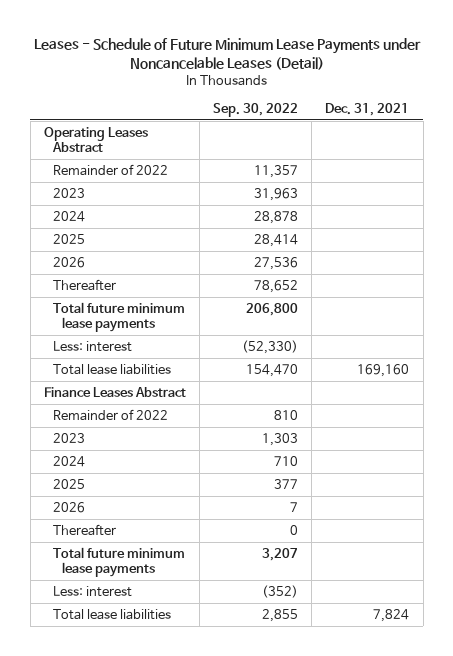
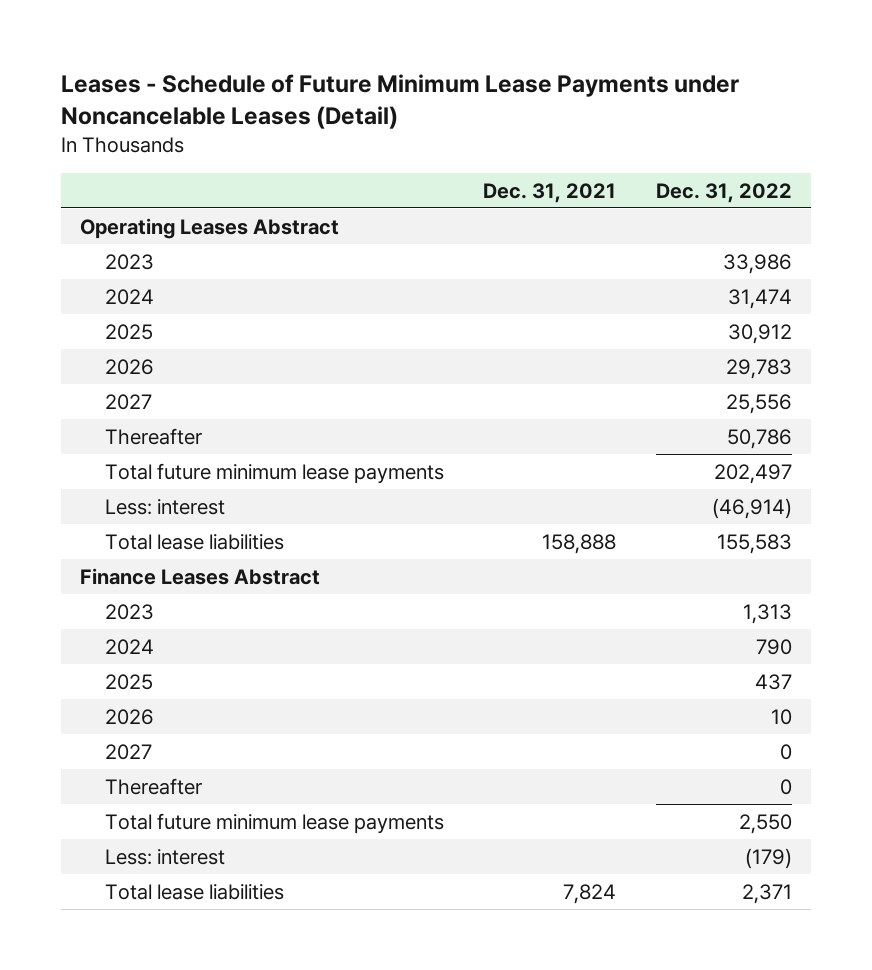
[213,102,299,117] Sep. 30, 2022 -> none
none -> [655,182,792,203] Dec. 31, 2022
[53,163,169,176] Remainder of 2022 -> none
none -> [105,393,153,410] 2027
[357,363,410,377] 169,160 -> [542,533,617,554] 158,888
[53,408,169,421] Remainder of 2022 -> none
none -> [105,743,153,760] 2027

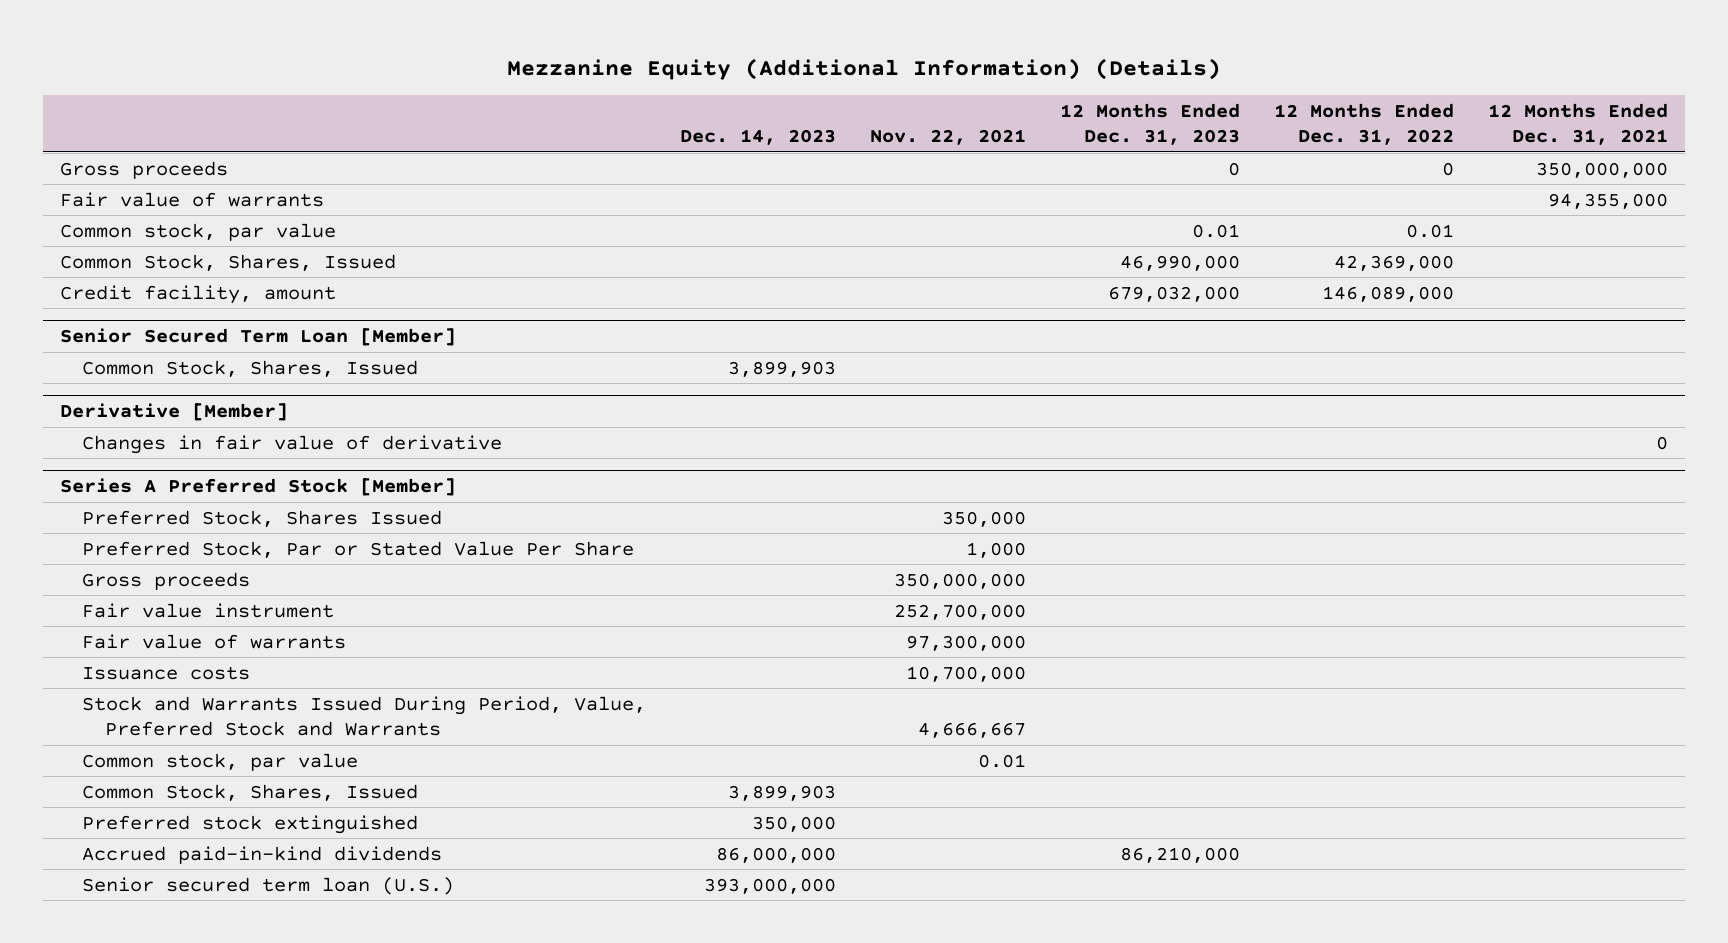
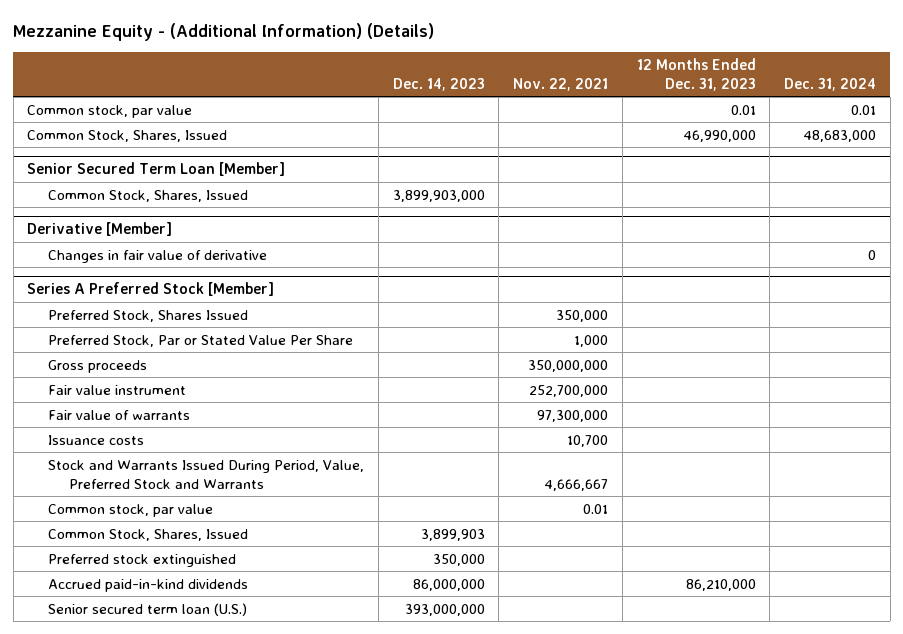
[507,57,1222,80] Mezzanine Equity (Additional Information) (Details) -> [13,22,435,41] Mezzanine Equity - (Additional Information) (Details)
[1274,102,1455,146] 12 Months Ended Dec. 31, 2022 -> none
[1488,102,1669,146] 12 Months Ended Dec. 31, 2021 -> none
none -> [784,78,877,92] Dec. 31, 2024
[59,160,228,179] Gross proceeds -> none
[59,191,324,207] Fair value of warrants -> none
[59,284,336,304] Credit facility, amount -> none
[728,360,837,377] 3,899,903 -> [392,189,485,202] 3,899,903,000
[906,665,1027,682] 10,700,000 -> [567,434,609,447] 10,700

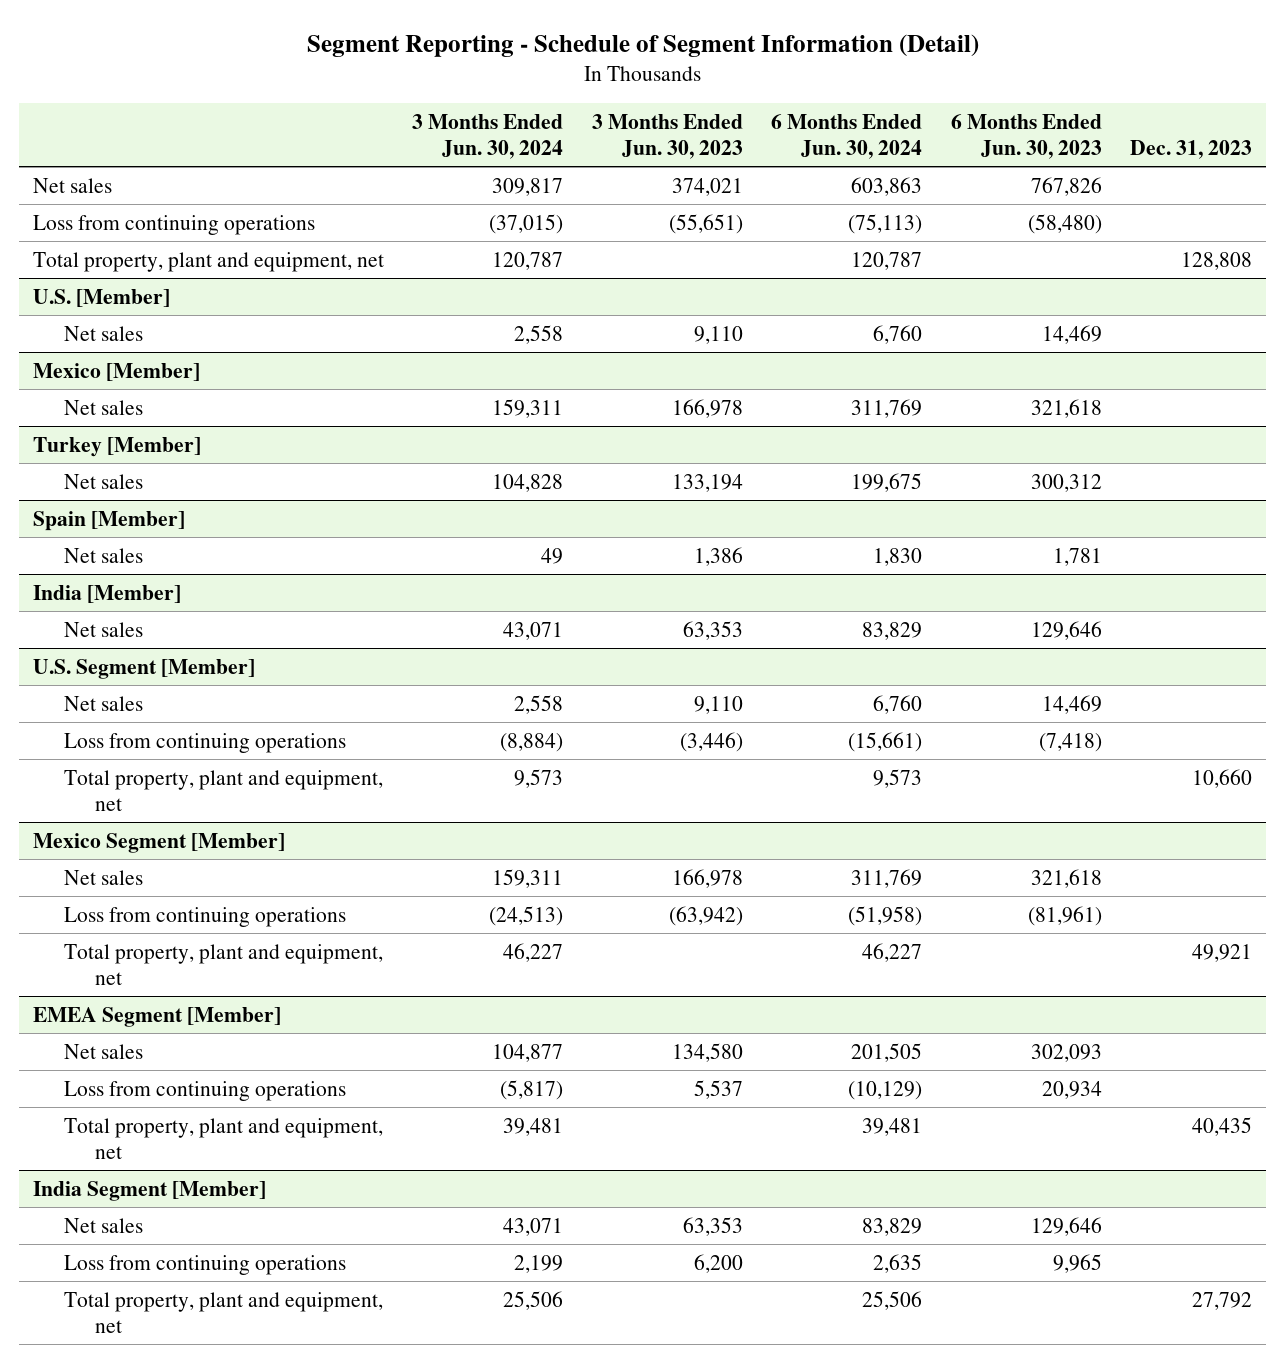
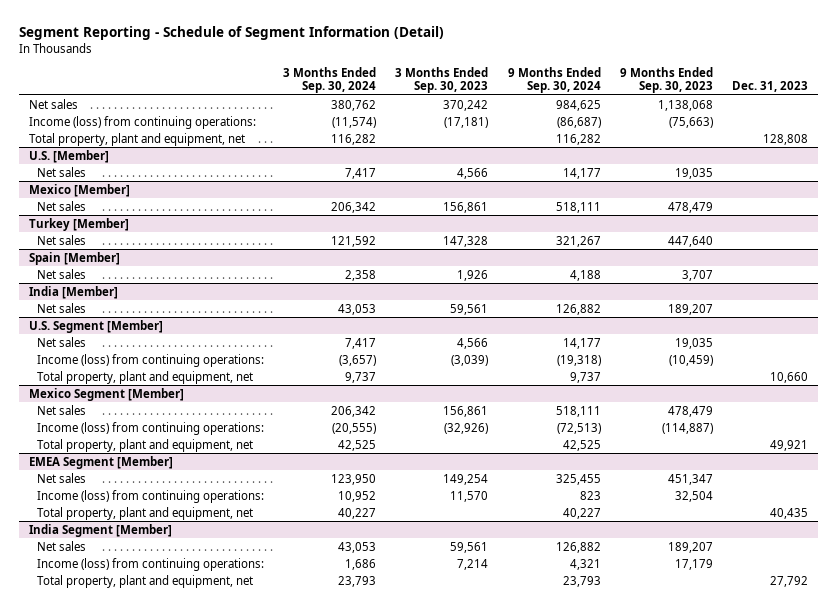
[412,113,564,159] 3 Months Ended Jun. 30, 2024 -> none
[591,113,743,159] 3 Months Ended Jun. 30, 2023 -> none
[771,113,923,159] 6 Months Ended Jun. 30, 2024 -> none
[950,113,1102,159] 6 Months Ended Jun. 30, 2023 -> none
none -> [283,66,377,94] 3 Months Ended Sep. 30, 2024
none -> [395,66,489,94] 3 Months Ended Sep. 30, 2023
none -> [507,66,601,94] 9 Months Ended Sep. 30, 2024
none -> [619,66,713,94] 9 Months Ended Sep. 30, 2023
[33,214,316,235] Loss from continuing operations -> [28,115,256,129] Income (loss) from continuing operations:
[64,732,347,753] Loss from continuing operations -> [36,353,264,367] Income (loss) from continuing operations:
[64,906,347,927] Loss from continuing operations -> [36,421,264,435] Income (loss) from continuing operations:
[64,1080,347,1101] Loss from continuing operations -> [36,489,264,503] Income (loss) from continuing operations:
[64,1254,347,1275] Loss from continuing operations -> [36,557,264,571] Income (loss) from continuing operations:

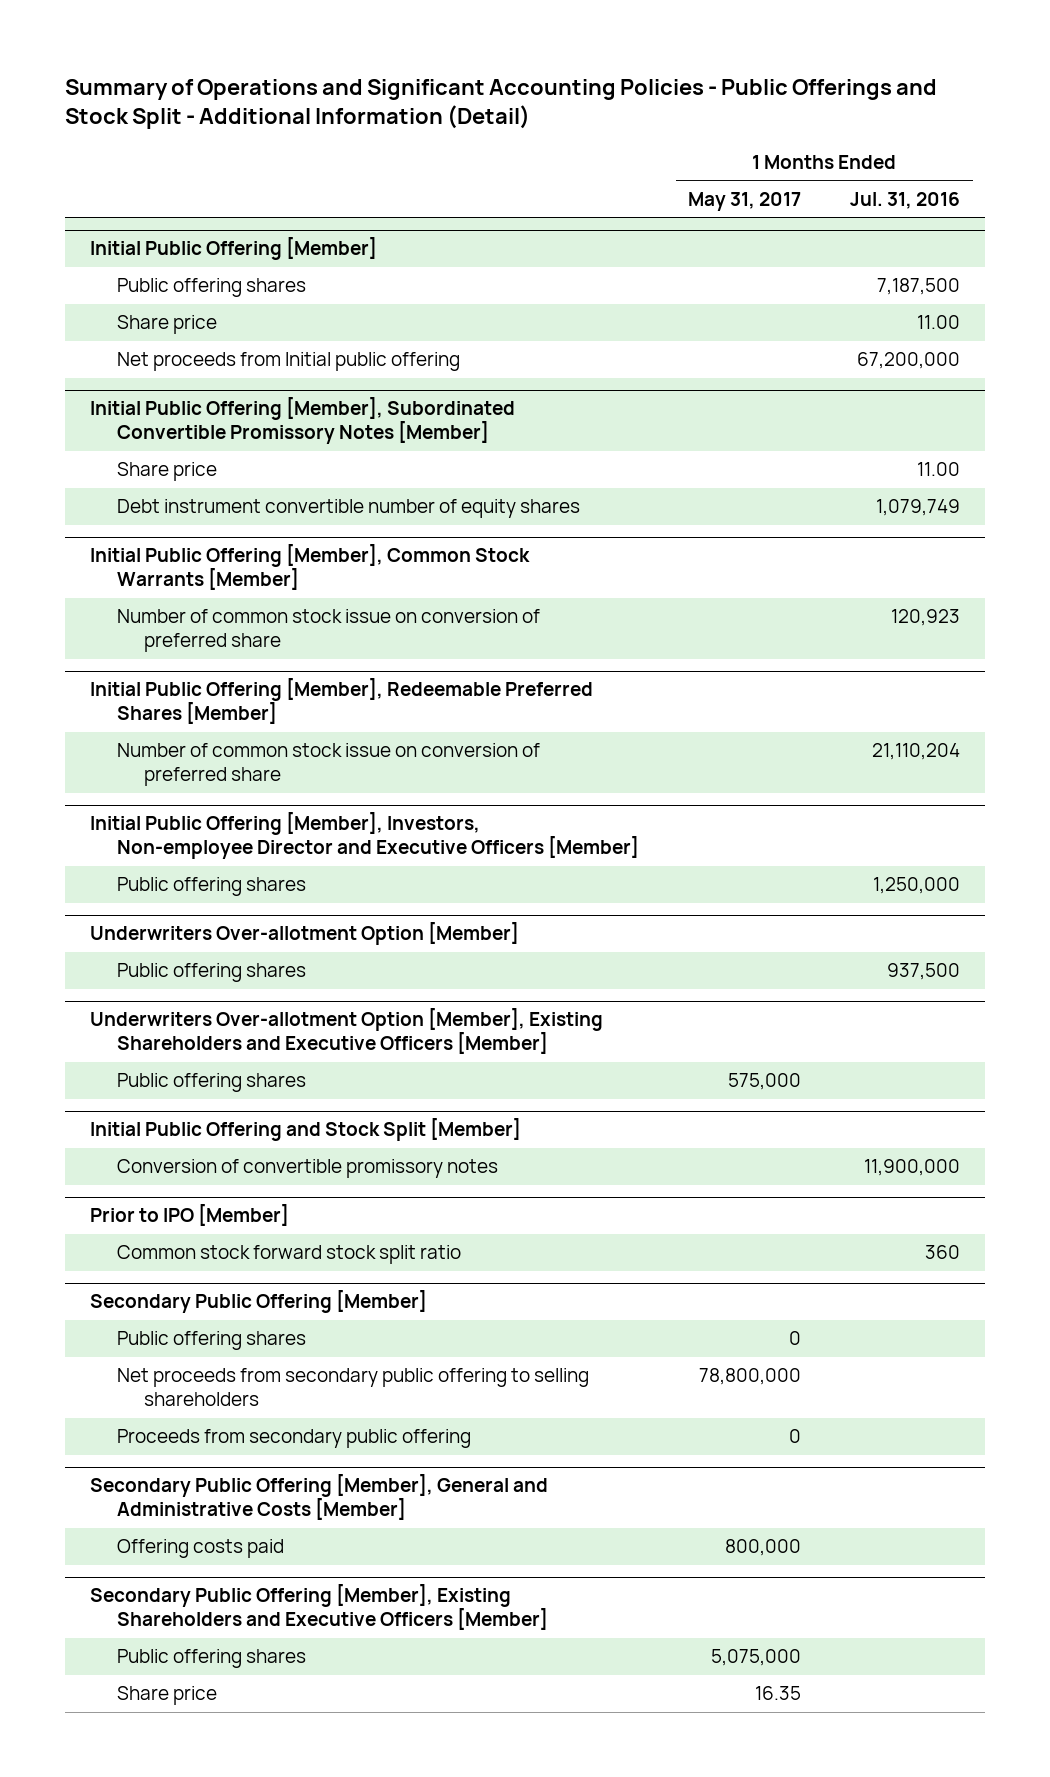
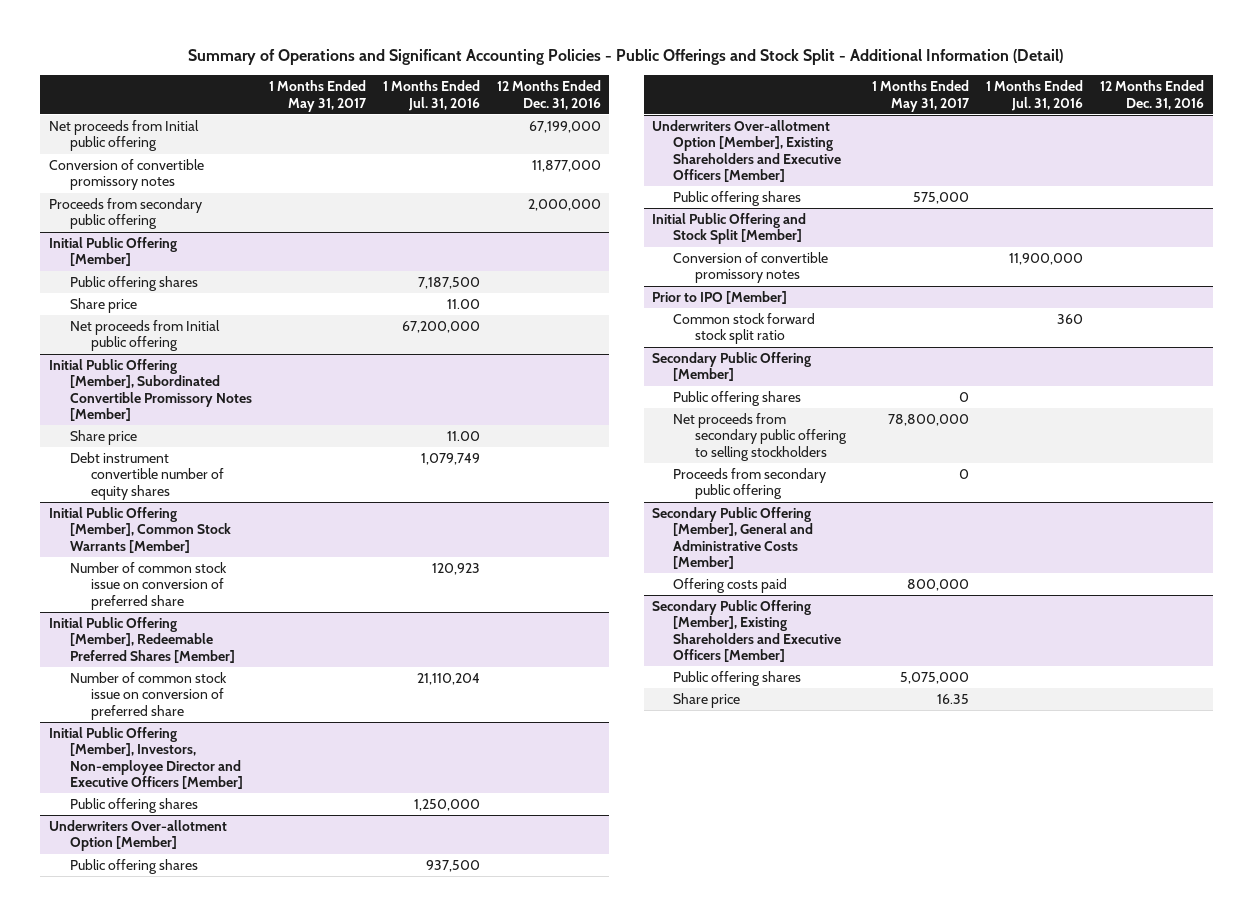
none -> [496,80,601,110] 12 Months Ended Dec. 31, 2016
none -> [48,119,199,152] Net proceeds from Initial public offering
none -> [48,158,204,191] Conversion of convertible promissory notes
none -> [48,197,202,230] Proceeds from secondary public offering
[116,1368,589,1407] Net proceeds from secondary public offering to selling shareholders -> [673,412,847,461] Net proceeds from secondary public offering to selling stockholders

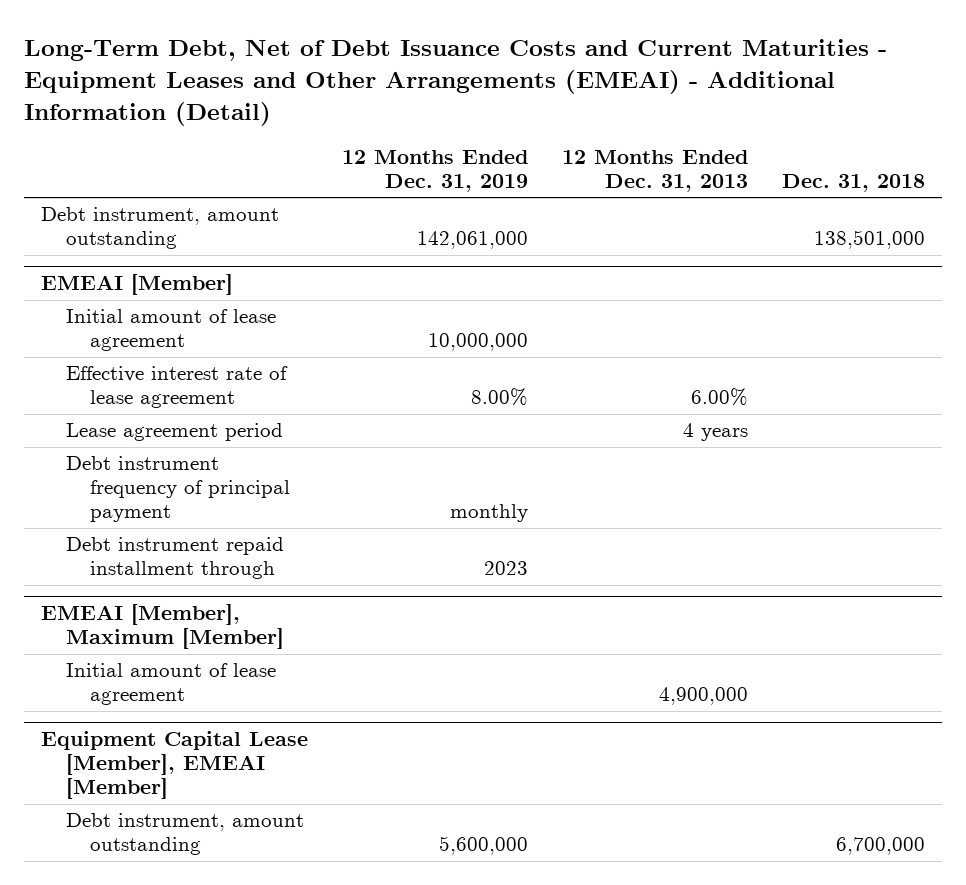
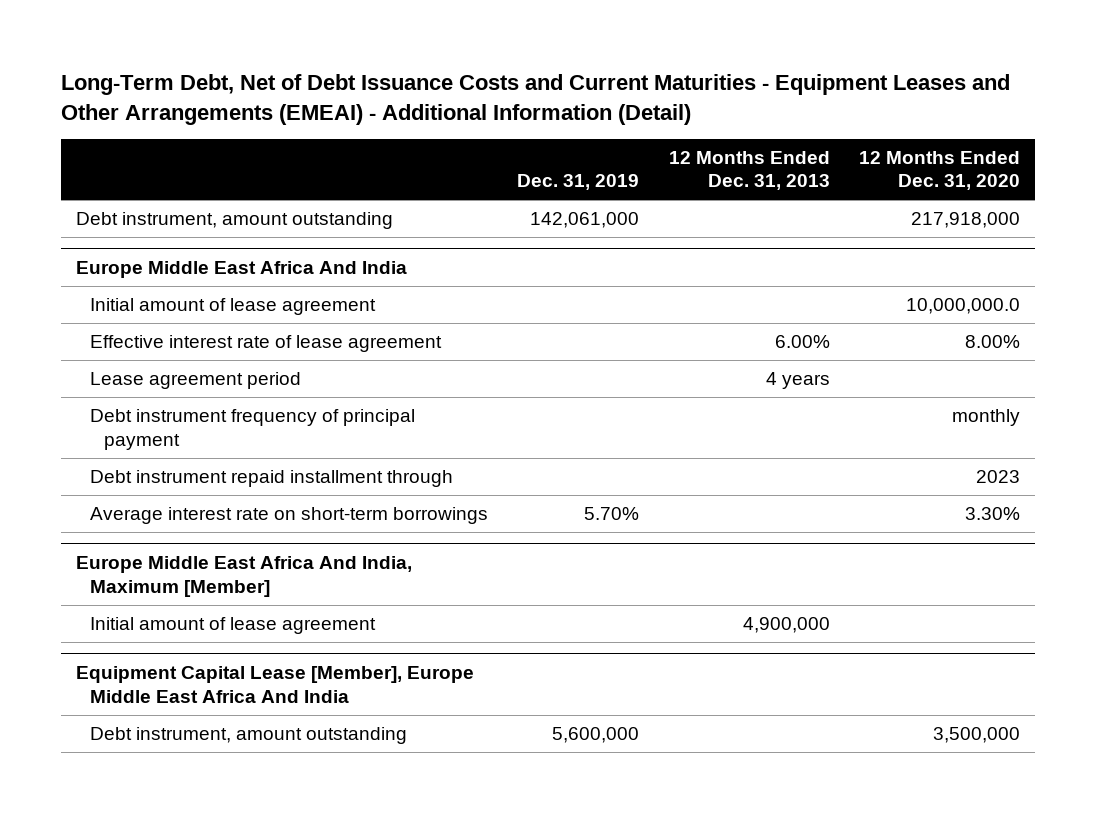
[341,149,528,192] 12 Months Ended Dec. 31, 2019 -> none
[781,173,925,192] Dec. 31, 2018 -> none
none -> [517,174,640,191] Dec. 31, 2019
none -> [859,150,1021,191] 12 Months Ended Dec. 31, 2020
[40,274,233,296] EMEAI [Member] -> [75,260,407,278] Europe Middle East Africa And India
none -> [89,507,488,525] Average interest rate on short-term borrowings
[40,604,284,650] EMEAI [Member], Maximum [Member] -> [75,555,412,597] Europe Middle East Africa And India, Maximum [Member]
[40,731,308,800] Equipment Capital Lease [Member], EMEAI [Member] -> none
[65,813,304,856] Debt instrument, amount outstanding -> none
none -> [75,665,474,703] Equipment Capital Lease [Member], Europe Middle East Africa And India
none -> [89,727,407,745] Debt instrument, amount outstanding

